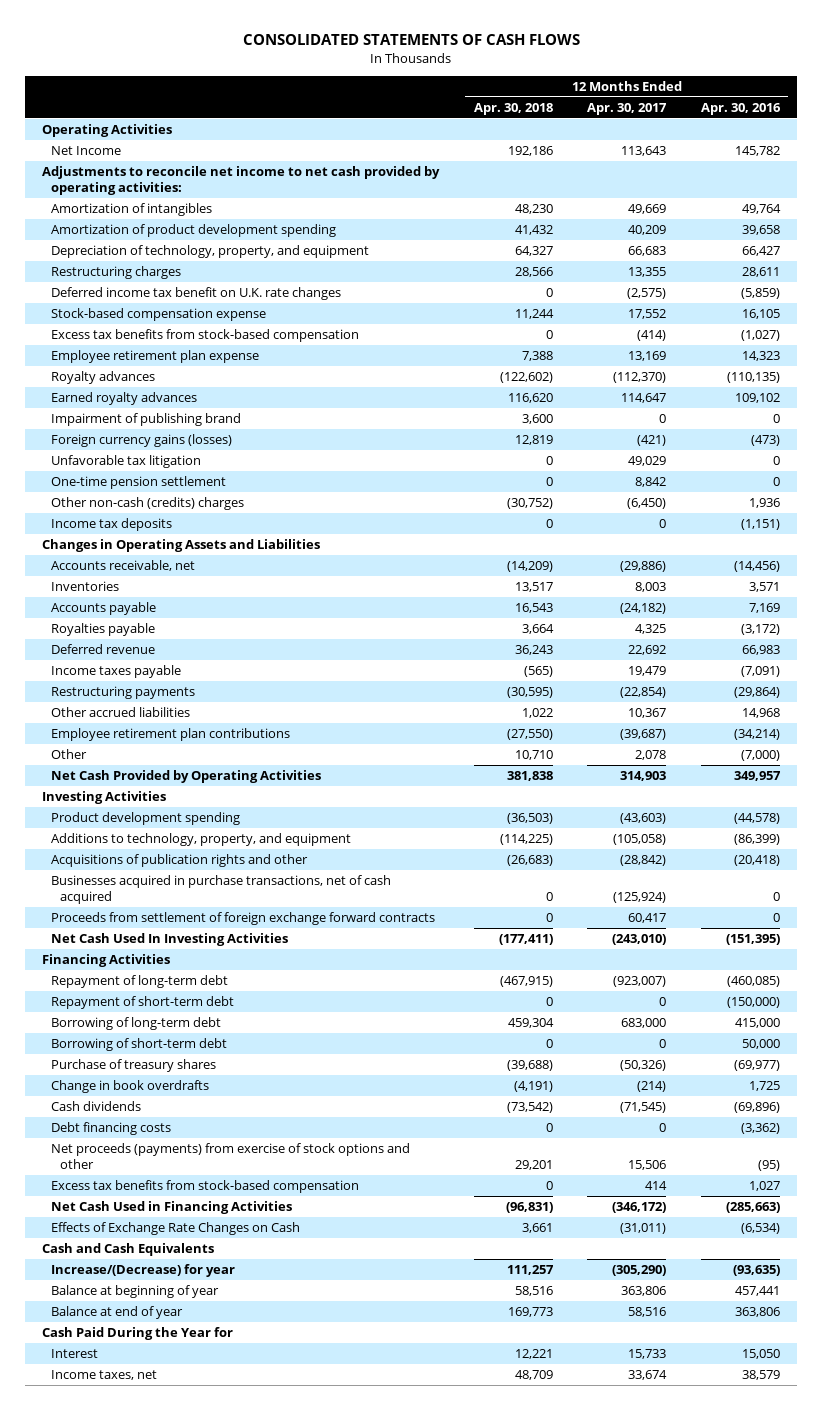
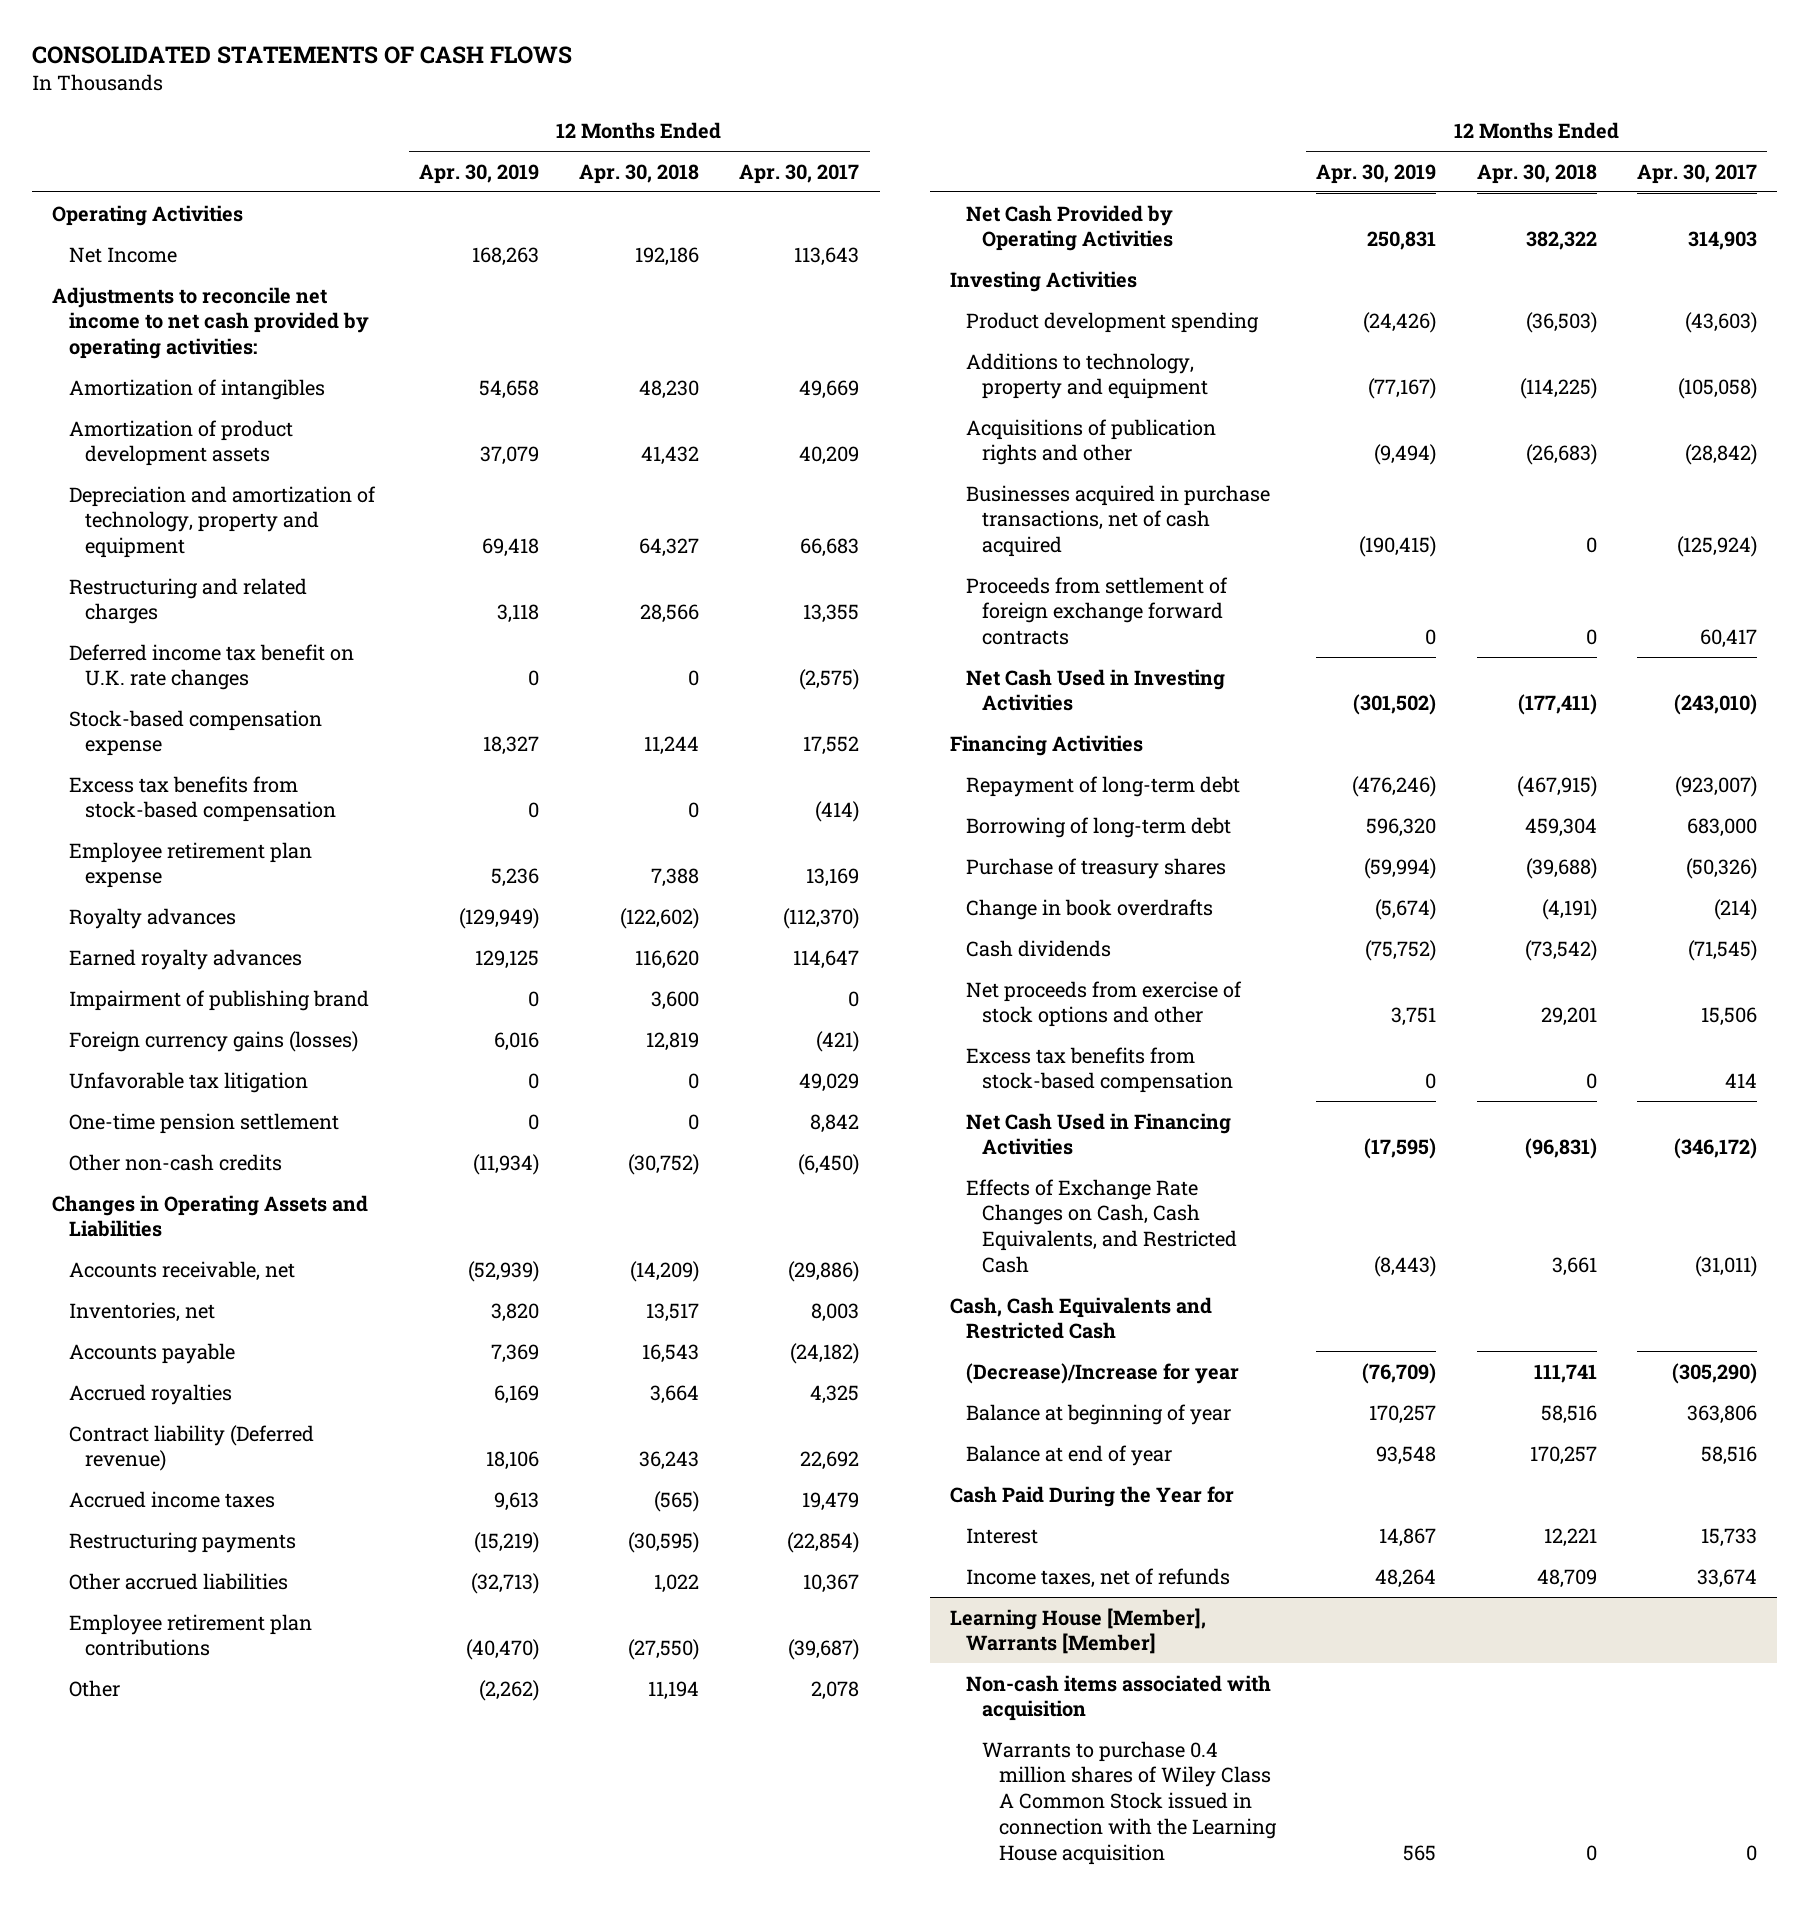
[700,102,781,115] Apr. 30, 2016 -> none
none -> [418,163,539,184] Apr. 30, 2019
[51,224,337,238] Amortization of product development spending -> [68,419,293,467] Amortization of product development assets
[51,245,370,259] Depreciation of technology, property, and equipment -> [68,485,376,559] Depreciation and amortization of technology, property and equipment
[51,266,182,280] Restructuring charges -> [68,577,307,625] Restructuring and related charges
[51,518,173,532] Income tax deposits -> none
[51,497,245,511] Other non-cash (credits) charges -> [68,1153,282,1171] Other non-cash credits
[51,581,120,592] Inventories -> [68,1301,215,1322] Inventories, net
[51,623,156,637] Royalties payable -> [68,1383,232,1405] Accrued royalties
[51,644,156,655] Deferred revenue -> [68,1424,314,1472] Contract liability (Deferred revenue)
[51,665,182,679] Income taxes payable -> [68,1490,275,1508] Accrued income taxes
[514,750,553,761] 10,710 -> [648,1680,700,1700] 11,194
[506,771,553,782] 381,838 -> [1525,231,1597,251] 382,322
[51,833,352,847] Additions to technology, property, and equipment -> [966,352,1209,400] Additions to technology, property and equipment
[51,933,289,947] Net Cash Used In Investing Activities -> [966,668,1226,712] Net Cash Used in Investing Activities
[51,996,235,1010] Repayment of short-term debt -> none
[51,1038,228,1052] Borrowing of short-term debt -> none
[51,1122,172,1136] Debt financing costs -> none
[51,1143,411,1170] Net proceeds (payments) from exercise of stock options and other -> [966,980,1243,1028] Net proceeds from exercise of stock options and other
[51,1222,301,1236] Effects of Exchange Rate Changes on Cash -> [966,1178,1238,1273] Effects of Exchange Rate Changes on Cash, Cash Equivalents, and Restricted Cash
[41,1243,214,1257] Cash and Cash Equivalents -> [949,1296,1212,1340] Cash, Cash Equivalents and Restricted Cash
[51,1264,236,1278] Increase/(Decrease) for year -> [966,1362,1240,1384] (Decrease)/Increase for year
[506,1265,554,1276] 111,257 -> [1533,1363,1597,1383] 111,741
[507,1307,553,1318] 169,773 -> [1529,1445,1597,1465] 170,257
[51,1370,158,1381] Income taxes, net -> [966,1567,1231,1588] Income taxes, net of refunds
none -> [949,1607,1206,1655] Learning House [Member], Warrants [Member]
none -> [966,1674,1272,1722] Non-cash items associated with acquisition
none -> [982,1740,1277,1865] Warrants to purchase 0.4 million shares of Wiley Class A Common Stock issued in connection with the Learning House acquisition

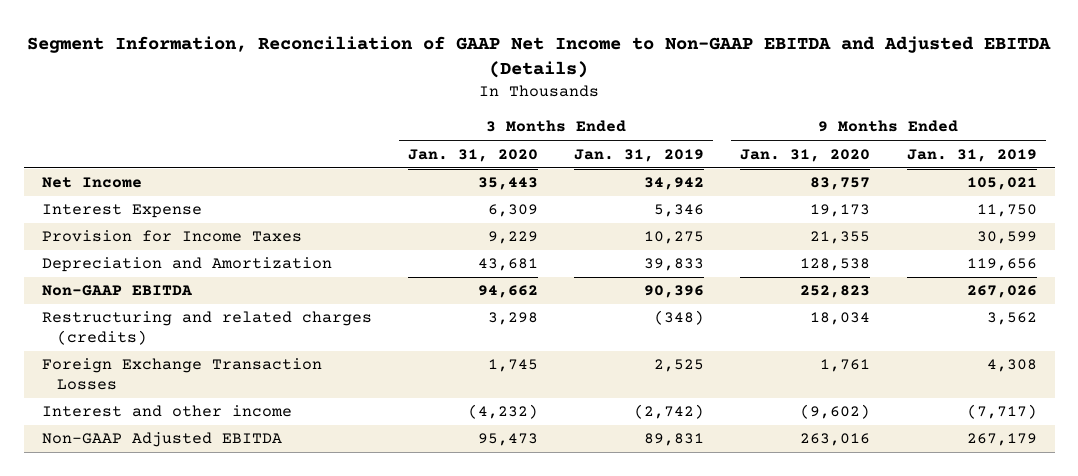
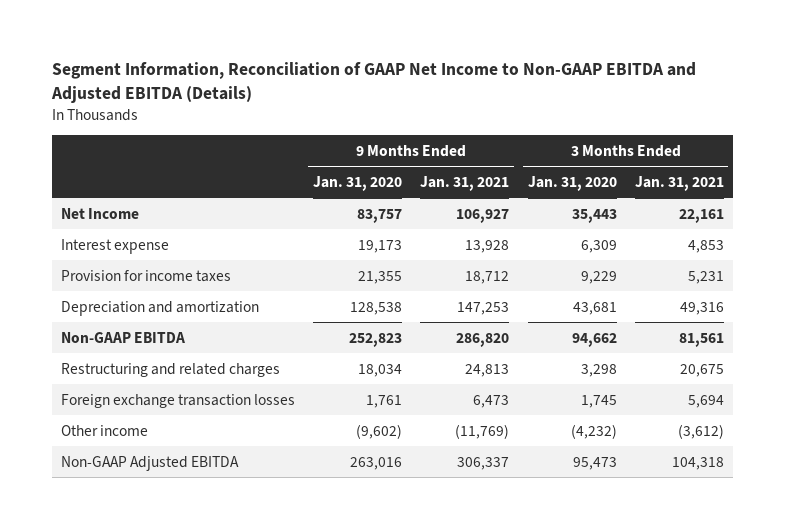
[574,148,705,162] Jan. 31, 2019 -> none
[906,148,1037,162] Jan. 31, 2019 -> none
none -> [420,175,510,191] Jan. 31, 2021
none -> [634,175,724,191] Jan. 31, 2021
[41,204,202,219] Interest Expense -> [60,238,169,254] Interest expense
[41,230,302,243] Provision for Income Taxes -> [60,269,231,282] Provision for income taxes
[41,257,332,273] Depreciation and Amortization -> [60,300,259,316] Depreciation and amortization
[41,311,372,346] Restructuring and related charges (credits) -> [60,362,280,377] Restructuring and related charges
[41,358,322,391] Foreign Exchange Transaction Losses -> [60,393,295,408] Foreign exchange transaction losses
[41,405,292,418] Interest and other income -> [60,424,148,436] Other income

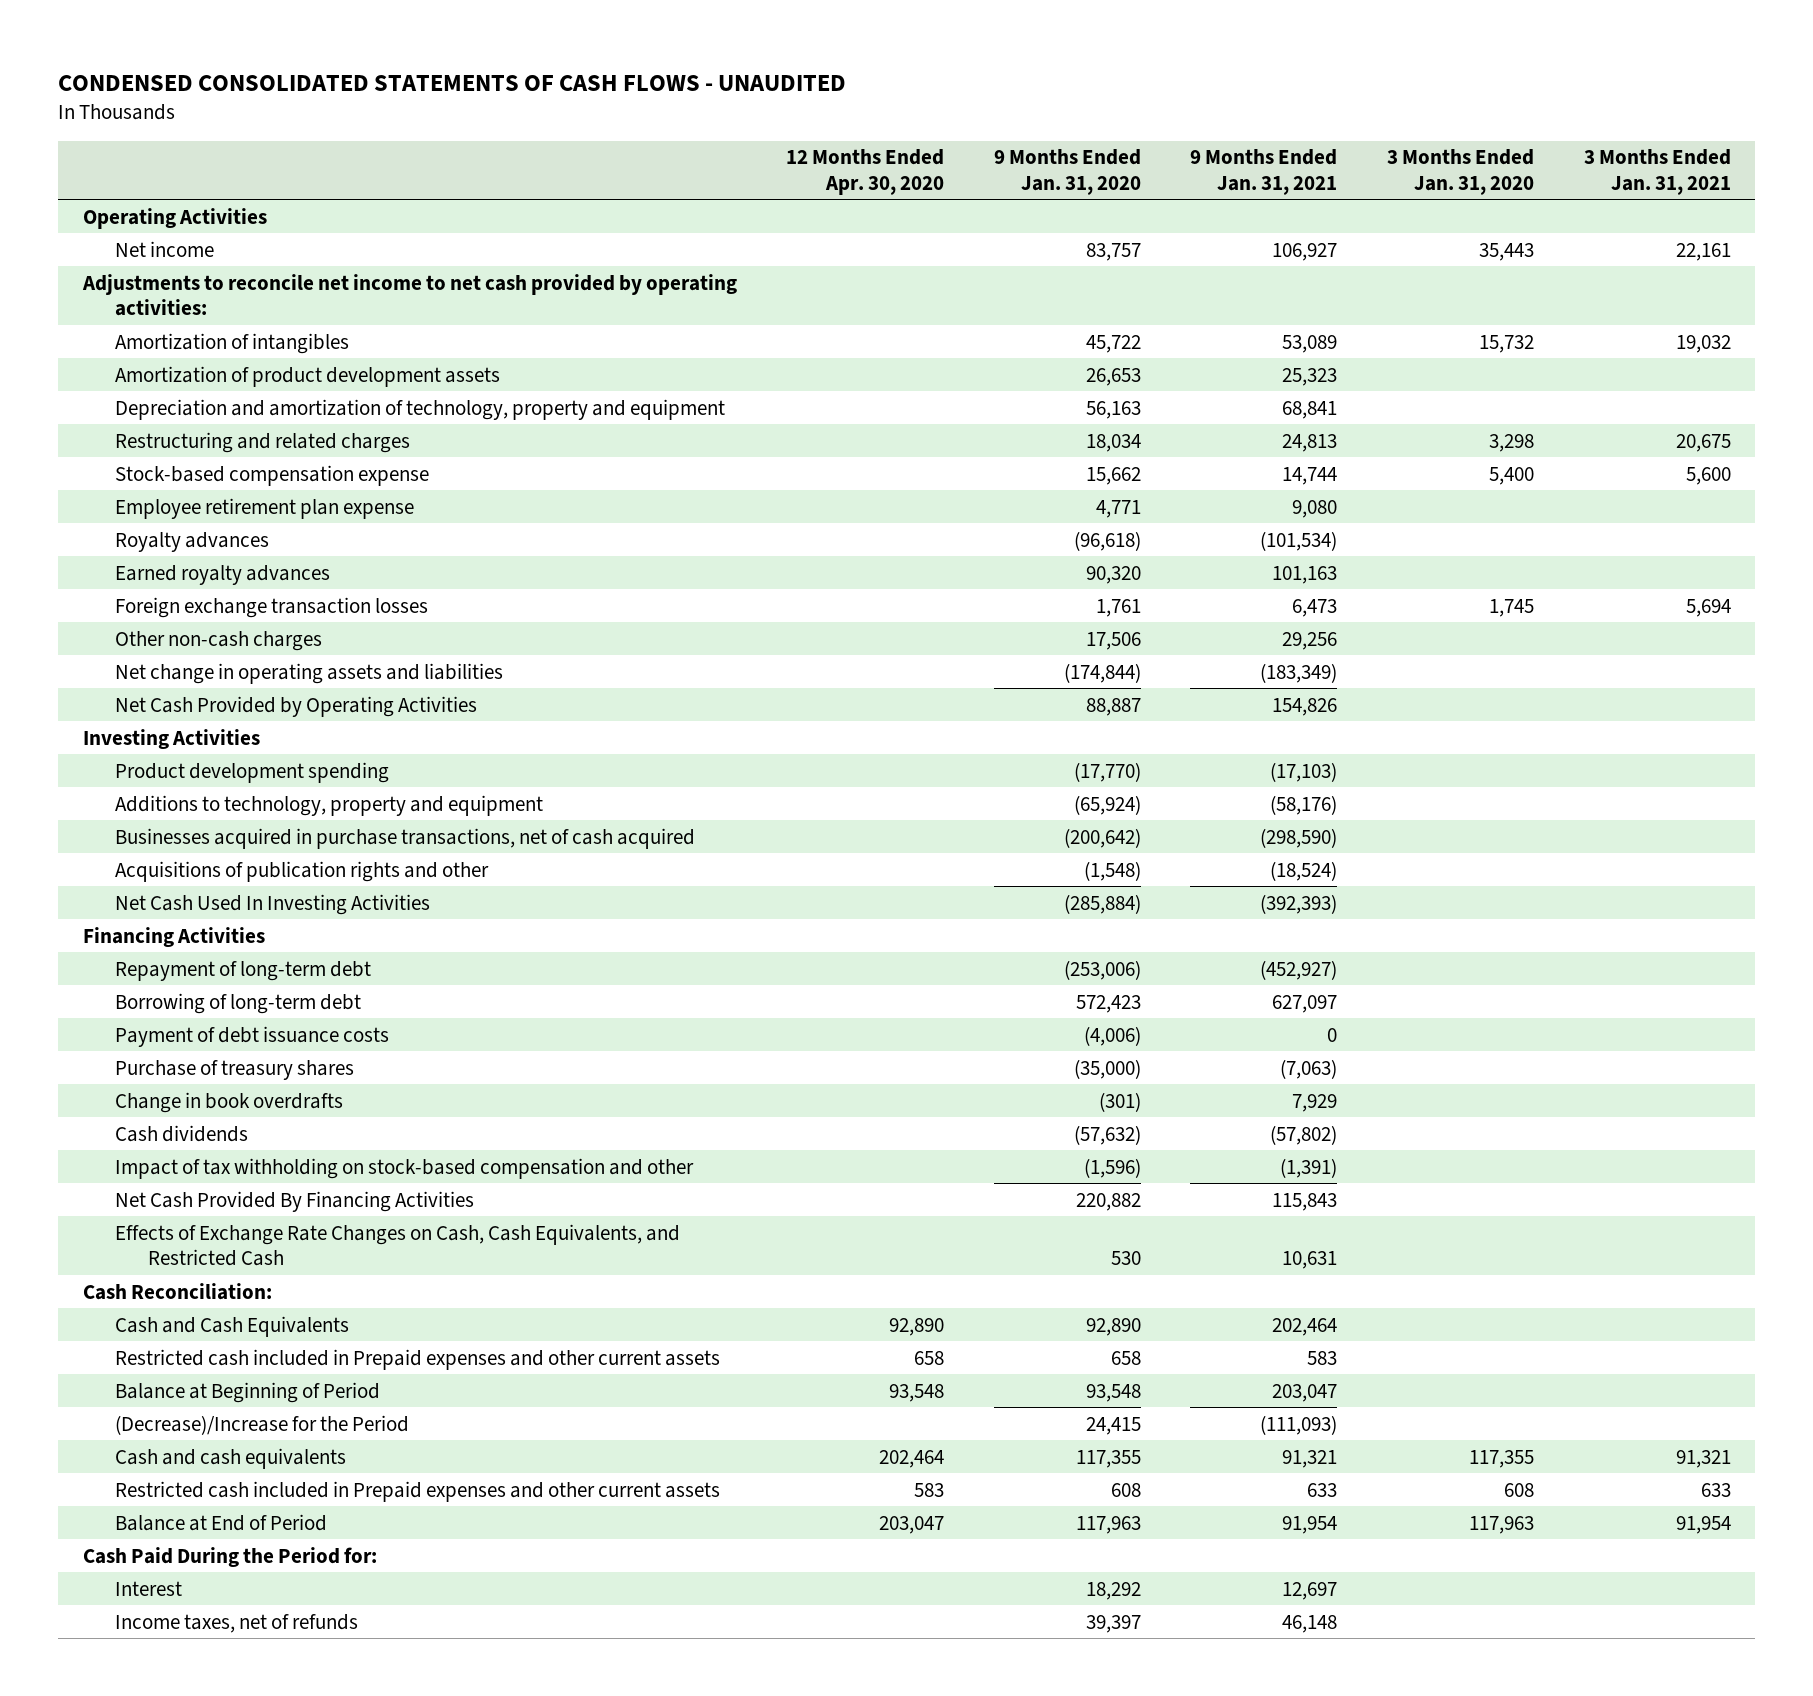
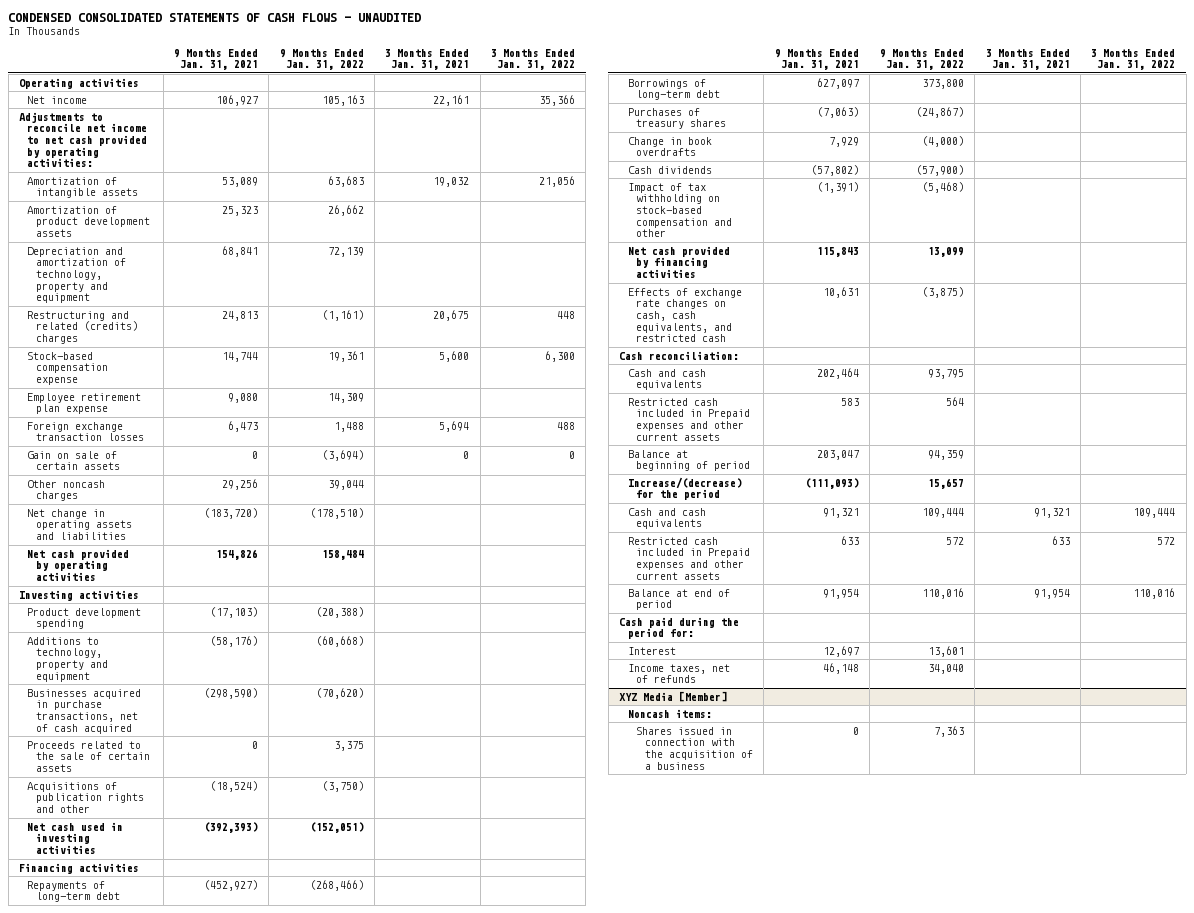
[786,149,945,195] 12 Months Ended Apr. 30, 2020 -> none
[993,149,1141,195] 9 Months Ended Jan. 31, 2020 -> none
[1387,149,1535,195] 3 Months Ended Jan. 31, 2020 -> none
none -> [279,48,364,71] 9 Months Ended Jan. 31, 2022
none -> [490,48,575,71] 3 Months Ended Jan. 31, 2022
[82,207,267,229] Operating Activities -> [18,77,139,89] Operating activities
[115,332,350,354] Amortization of intangibles -> [27,176,139,199] Amortization of intangible assets
[115,431,411,453] Restructuring and related charges -> [27,310,139,345] Restructuring and related (credits) charges
[115,531,270,552] Royalty advances -> none
[115,564,331,585] Earned royalty advances -> none
none -> [27,450,121,471] Gain on sale of certain assets
[115,630,323,651] Other non-cash charges -> [27,479,106,502] Other noncash charges
[1260,662,1338,683] (183,349) -> [204,507,259,519] (183,720)
[115,695,478,717] Net Cash Provided by Operating Activities -> [27,548,130,582] Net cash provided by operating activities
[82,728,260,749] Investing Activities -> [18,589,139,601] Investing activities
none -> [27,740,151,773] Proceeds related to the sale of certain assets
[115,1025,390,1047] Payment of debt issuance costs -> none
[115,893,431,915] Net Cash Used In Investing Activities -> [27,821,124,855] Net cash used in investing activities
[82,926,265,947] Financing Activities -> [18,862,139,874] Financing activities
[115,960,372,981] Repayment of long-term debt -> [27,880,121,903] Repayments of long-term debt
[115,992,362,1014] Borrowing of long-term debt -> [627,78,721,101] Borrowings of long-term debt
[115,1059,355,1080] Purchase of treasury shares -> [627,107,727,130] Purchases of treasury shares
[115,1190,475,1212] Net Cash Provided By Financing Activities -> [627,245,730,279] Net cash provided by financing activities
[115,1223,681,1267] Effects of Exchange Rate Changes on Cash, Cash Equivalents, and Restricted Cash -> [627,287,742,343] Effects of exchange rate changes on cash, cash equivalents, and restricted cash
[82,1282,272,1300] Cash Reconciliation: -> [619,350,740,360] Cash reconciliation:
[115,1315,350,1337] Cash and Cash Equivalents -> [627,368,706,391] Cash and cash equivalents
[115,1381,381,1403] Balance at Beginning of Period -> [627,449,751,472] Balance at beginning of period
[115,1414,410,1435] (Decrease)/Increase for the Period -> [627,476,742,501] Increase/(decrease) for the period
[115,1513,328,1531] Balance at End of Period -> [627,588,730,611] Balance at end of period
[82,1546,377,1567] Cash Paid During the Period for: -> [619,616,740,640] Cash paid during the period for:
none -> [619,690,728,702] XYZ Media [Member]
none -> [627,708,712,718] Noncash items:
none -> [636,726,754,770] Shares issued in connection with the acquisition of a business

